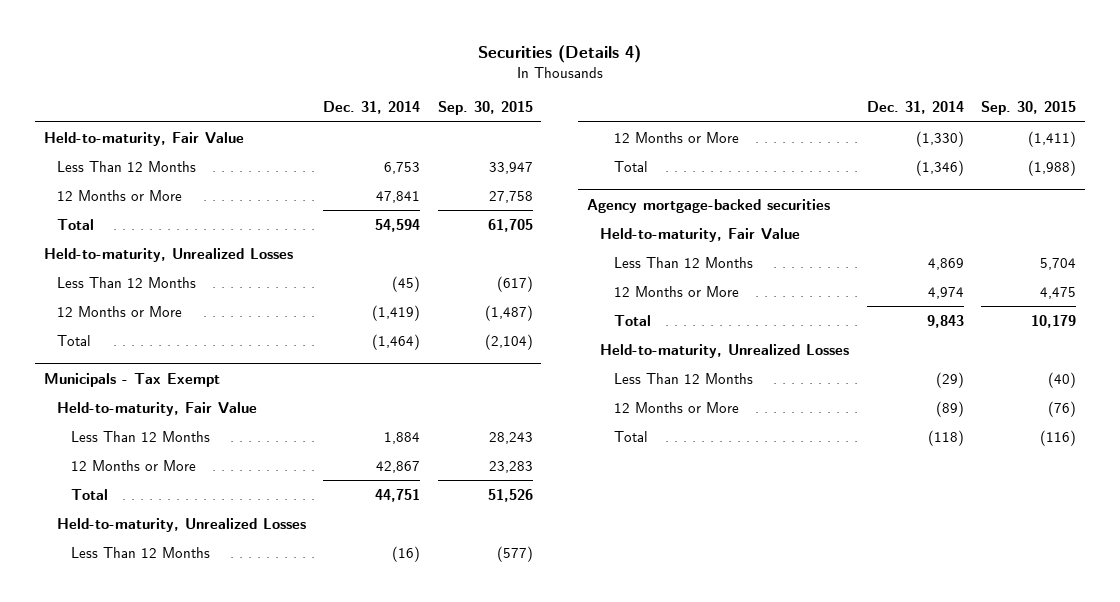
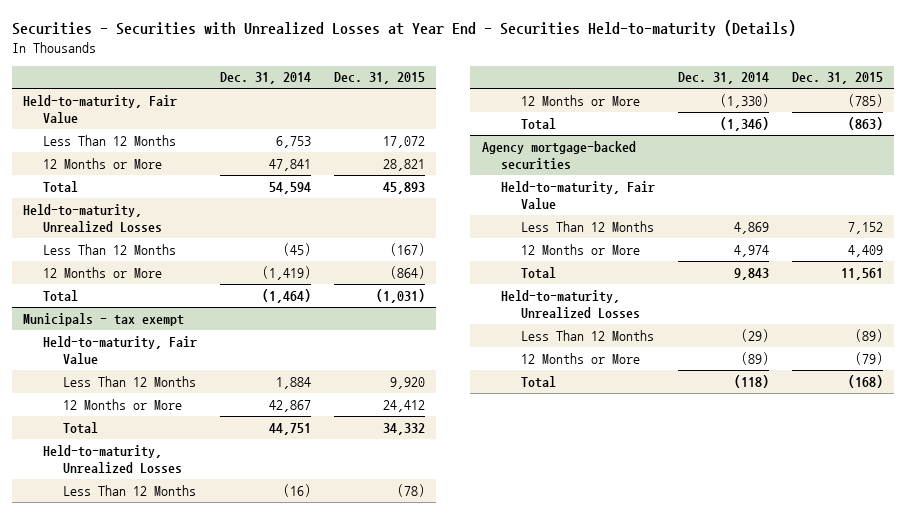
[477,44,641,63] Securities (Details 4) -> [12,20,797,37] Securities - Securities with Unrealized Losses at Year End - Securities Held-to-maturity (Details)
[437,101,533,116] Sep. 30, 2015 -> none
none -> [333,72,425,85] Dec. 31, 2015
[43,372,220,387] Municipals - Tax Exempt -> [23,312,185,326] Municipals - tax exempt

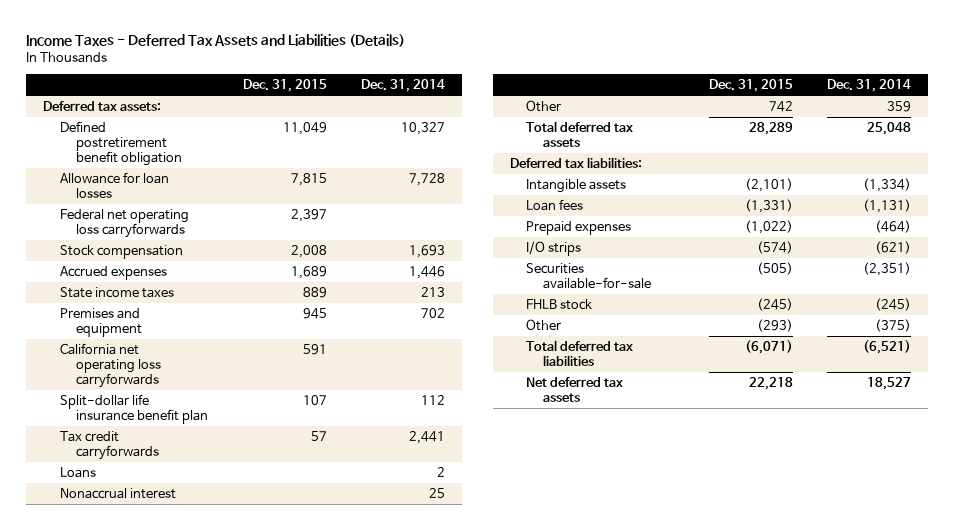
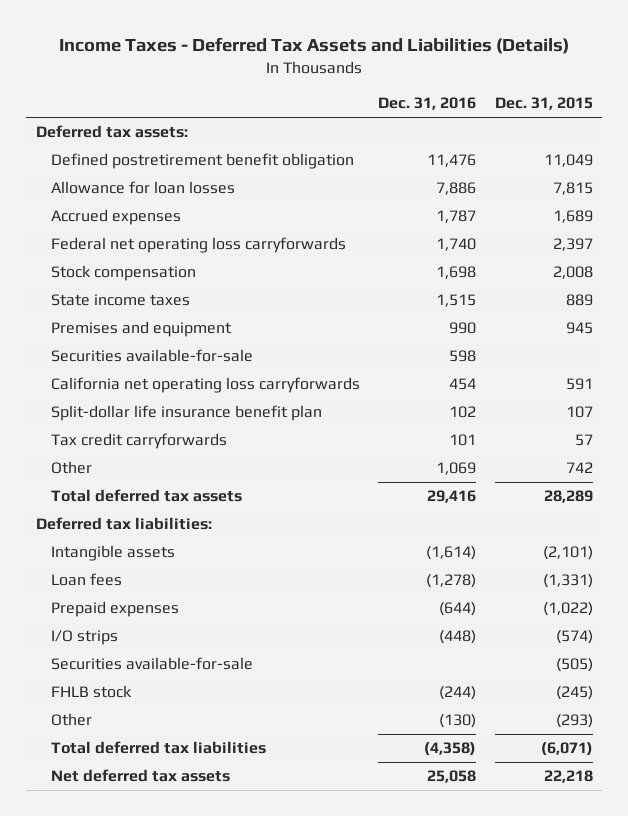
[360,79,445,93] Dec. 31, 2014 -> none
none -> [378,97,477,111] Dec. 31, 2016
[59,266,167,281] Accrued expenses -> [50,209,181,226] Accrued expenses
none -> [50,349,253,363] Securities available-for-sale
[59,467,96,479] Loans -> none
[59,488,176,500] Nonaccrual interest -> none

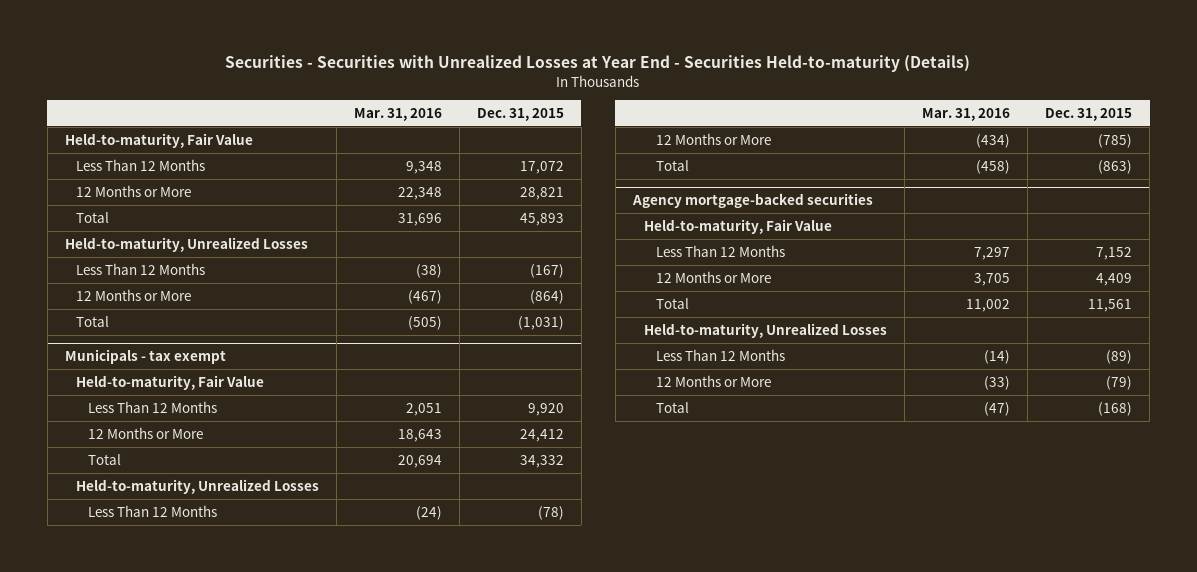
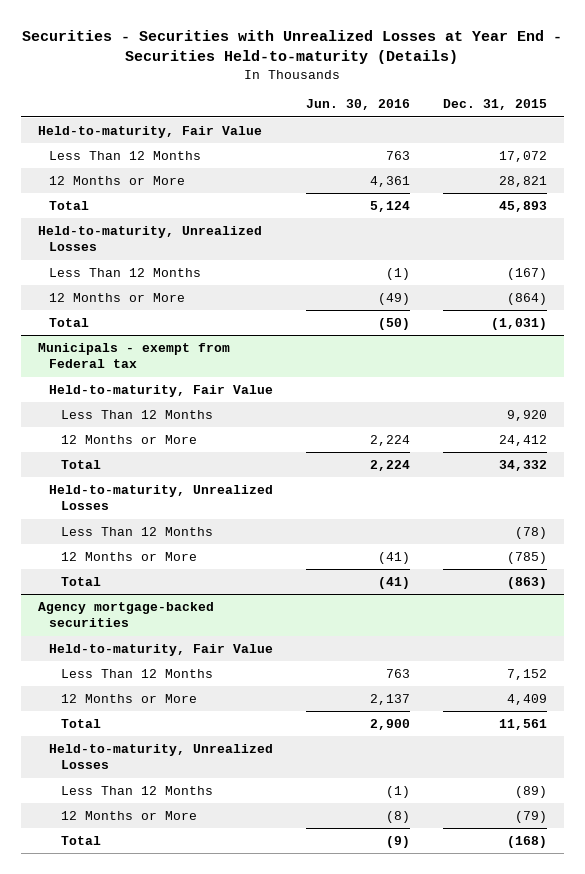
[354,107,443,121] Mar. 31, 2016 -> none
none -> [306,99,411,111] Jun. 30, 2016
[64,349,226,365] Municipals - tax exempt -> [37,342,230,369] Municipals - exempt from Federal tax

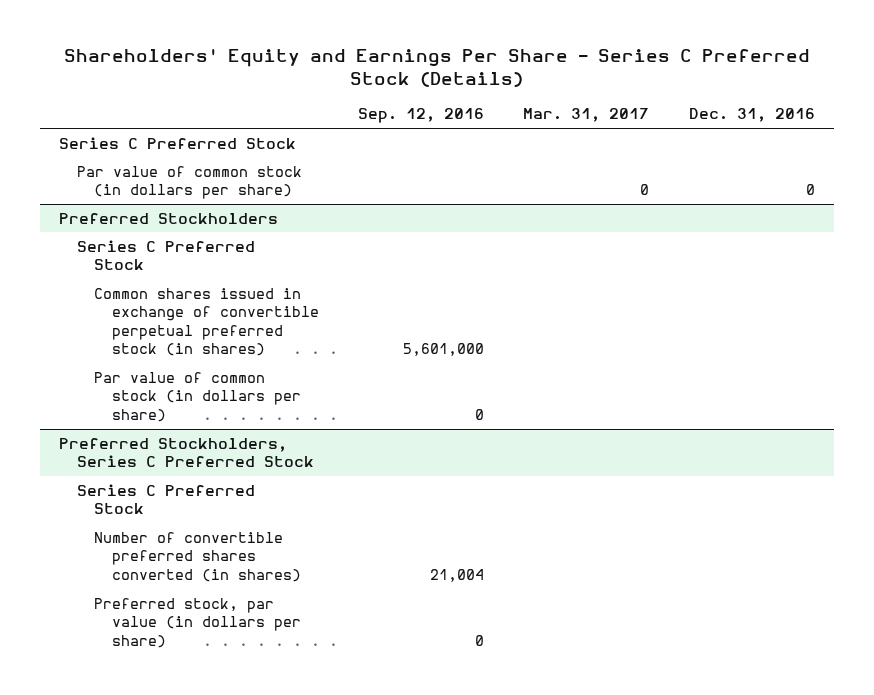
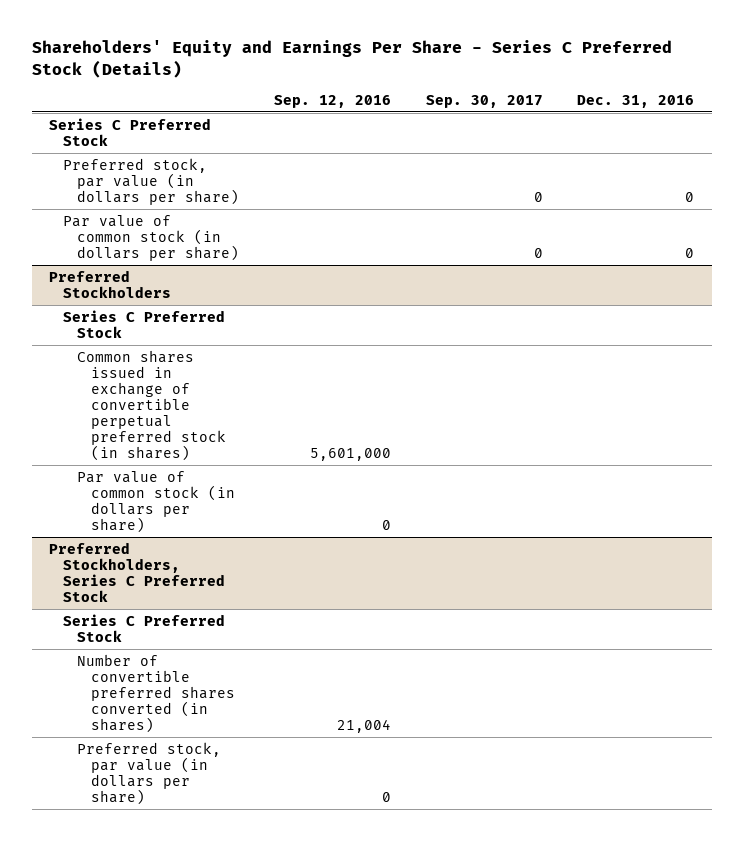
[523,108,650,123] Mar. 31, 2017 -> none
none -> [425,95,543,109] Sep. 30, 2017
none -> [63,157,240,205] Preferred stock, par value (in dollars per share)

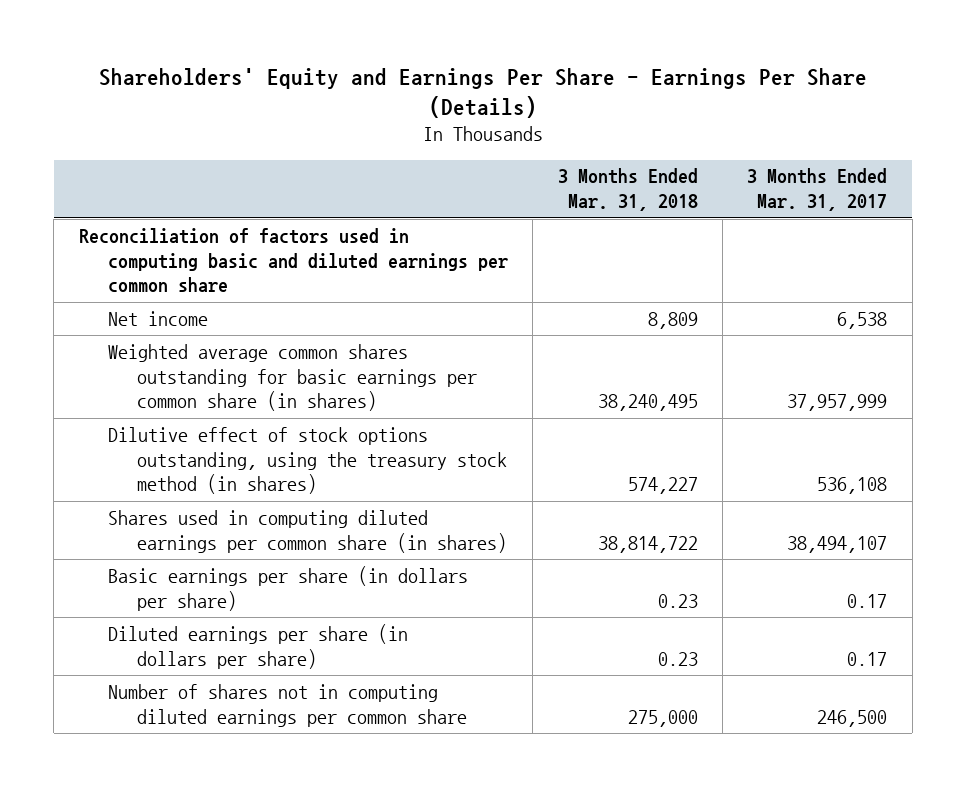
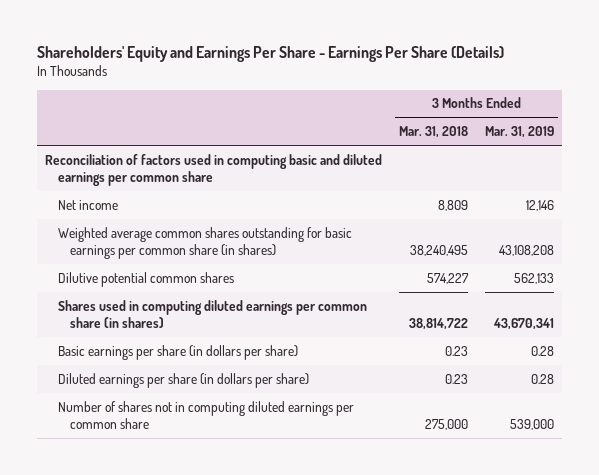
[747,168,888,212] 3 Months Ended Mar. 31, 2017 -> none
none -> [485,126,555,139] Mar. 31, 2019
[107,426,507,495] Dilutive effect of stock options outstanding, using the treasury stock method (in shares) -> [57,271,234,287] Dilutive potential common shares

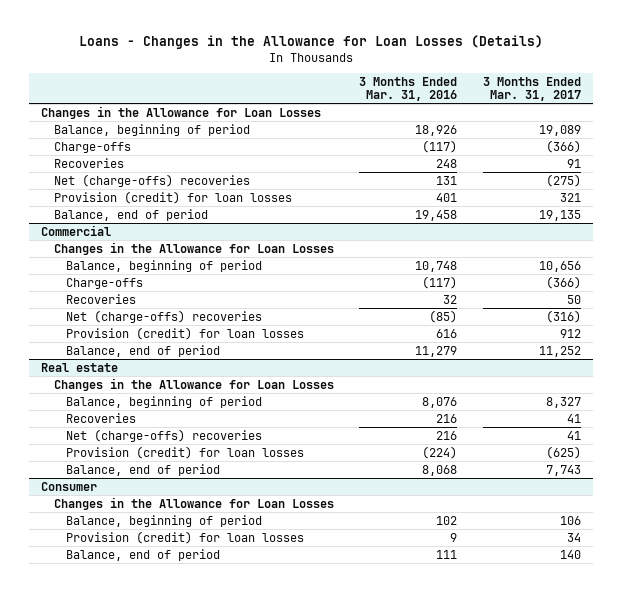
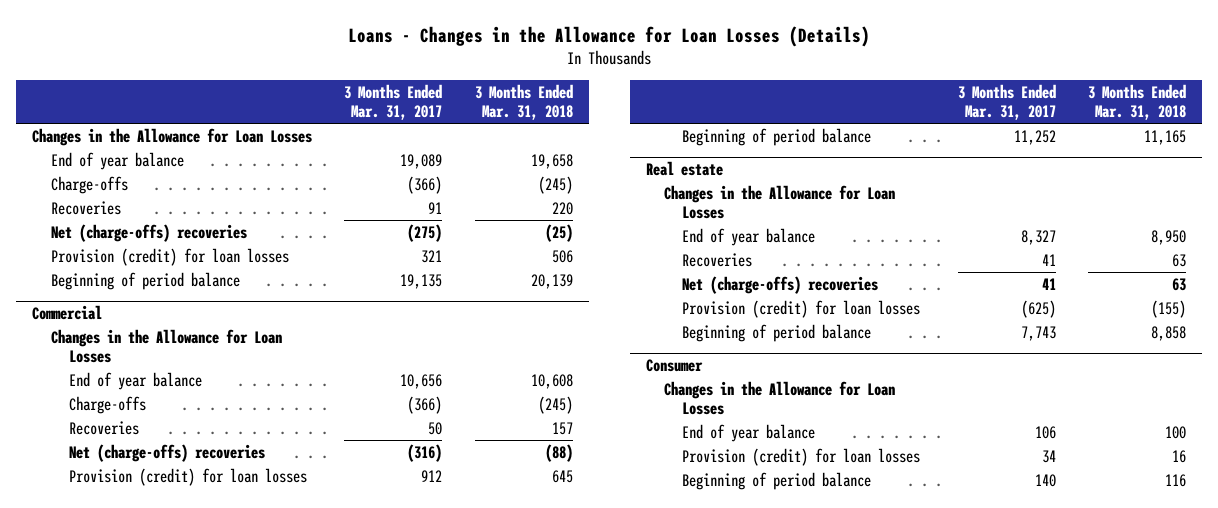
[359,76,458,101] 3 Months Ended Mar. 31, 2016 -> none
none -> [474,83,573,121] 3 Months Ended Mar. 31, 2018
[53,123,250,136] Balance, beginning of period -> [50,151,184,170] End of year balance
[53,208,208,221] Balance, end of period -> [50,271,240,290] Beginning of period balance
[66,259,263,272] Balance, beginning of period -> [68,371,202,390] End of year balance
[66,344,221,357] Balance, end of period -> [682,127,872,146] Beginning of period balance
[66,395,263,408] Balance, beginning of period -> [682,227,816,246] End of year balance
[66,463,221,476] Balance, end of period -> [682,323,872,342] Beginning of period balance
[66,514,263,527] Balance, beginning of period -> [682,423,816,442] End of year balance
[66,548,221,561] Balance, end of period -> [682,471,872,490] Beginning of period balance

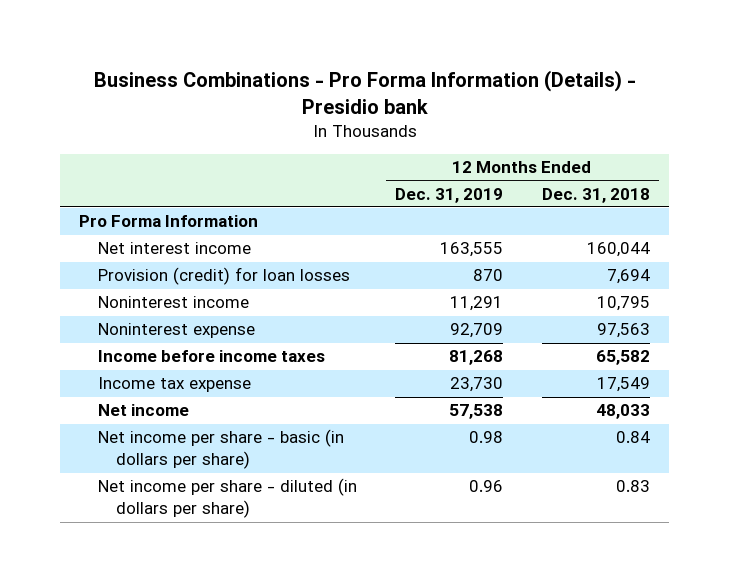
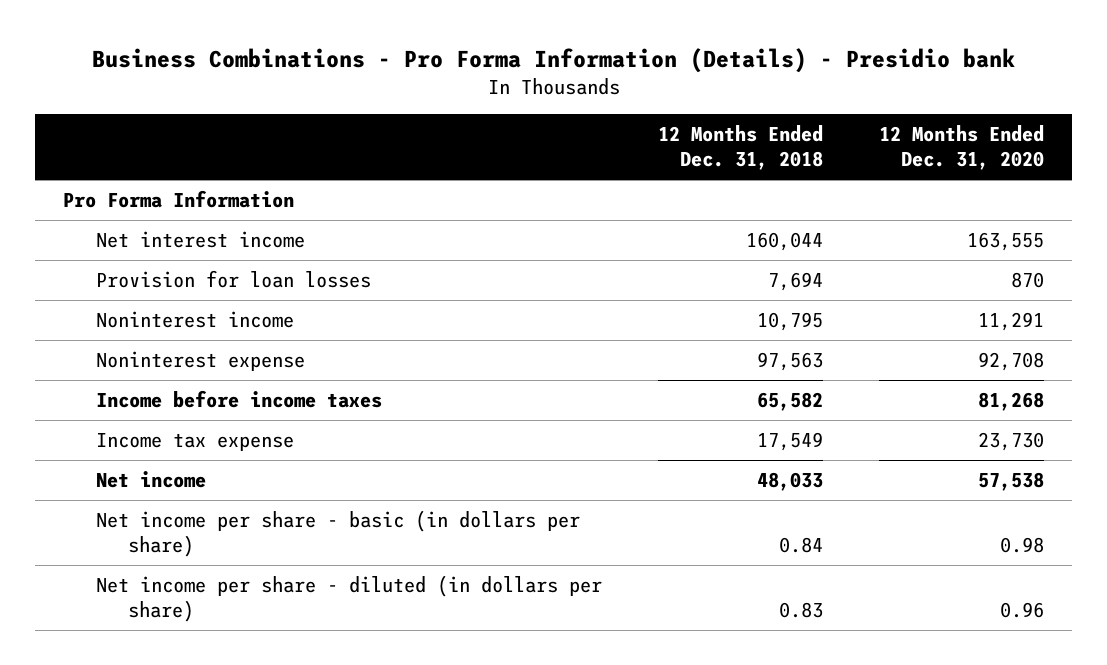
[395,187,504,203] Dec. 31, 2019 -> none
none -> [878,125,1044,171] 12 Months Ended Dec. 31, 2020
[97,267,350,286] Provision (credit) for loan losses -> [95,270,371,289] Provision for loan losses

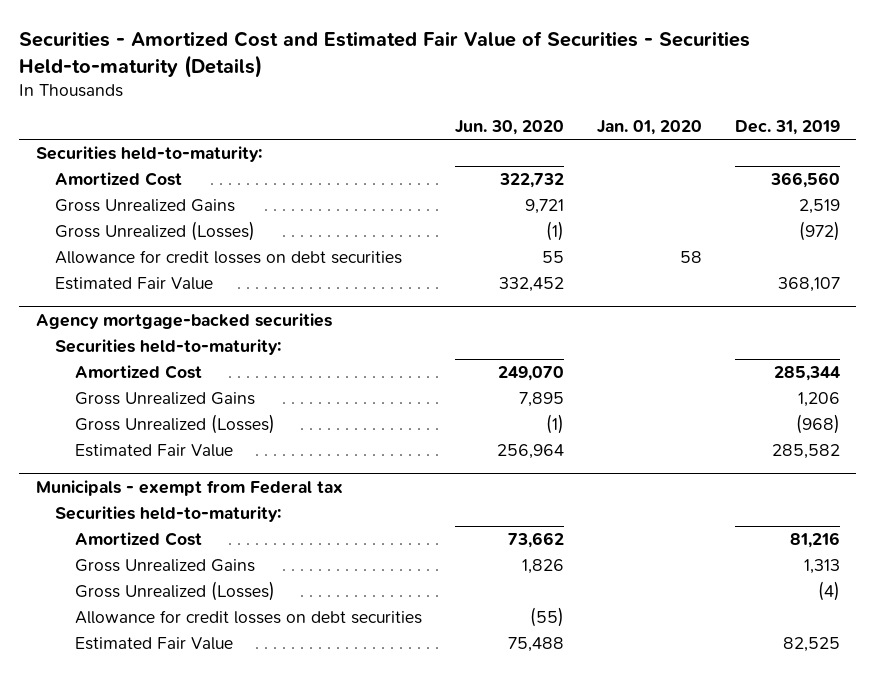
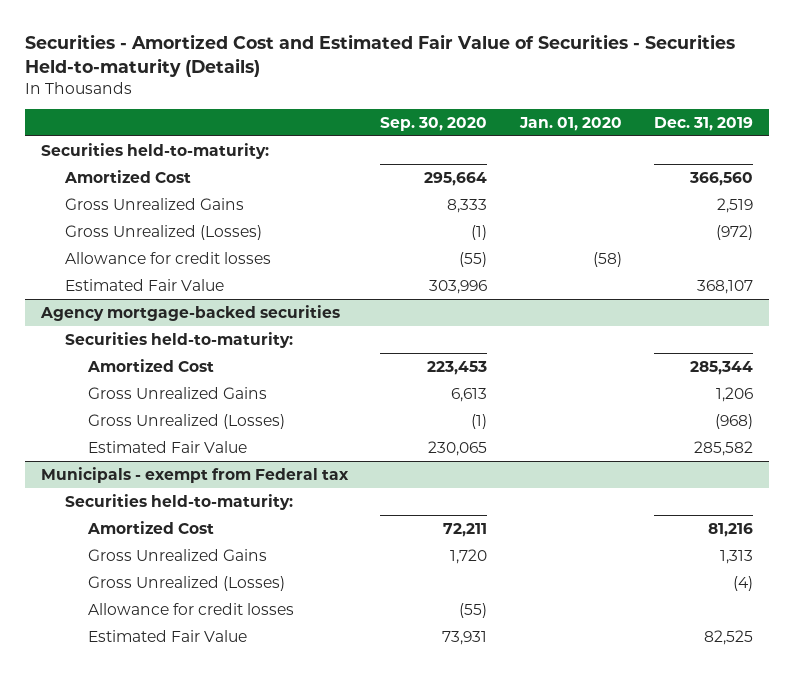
[455,120,565,136] Jun. 30, 2020 -> none
none -> [380,116,488,131] Sep. 30, 2020
[55,249,403,264] Allowance for credit losses on debt securities -> [64,251,271,264] Allowance for credit losses
[680,250,703,263] 58 -> [592,251,622,267] (58)
[75,609,423,624] Allowance for credit losses on debt securities -> [88,602,295,615] Allowance for credit losses

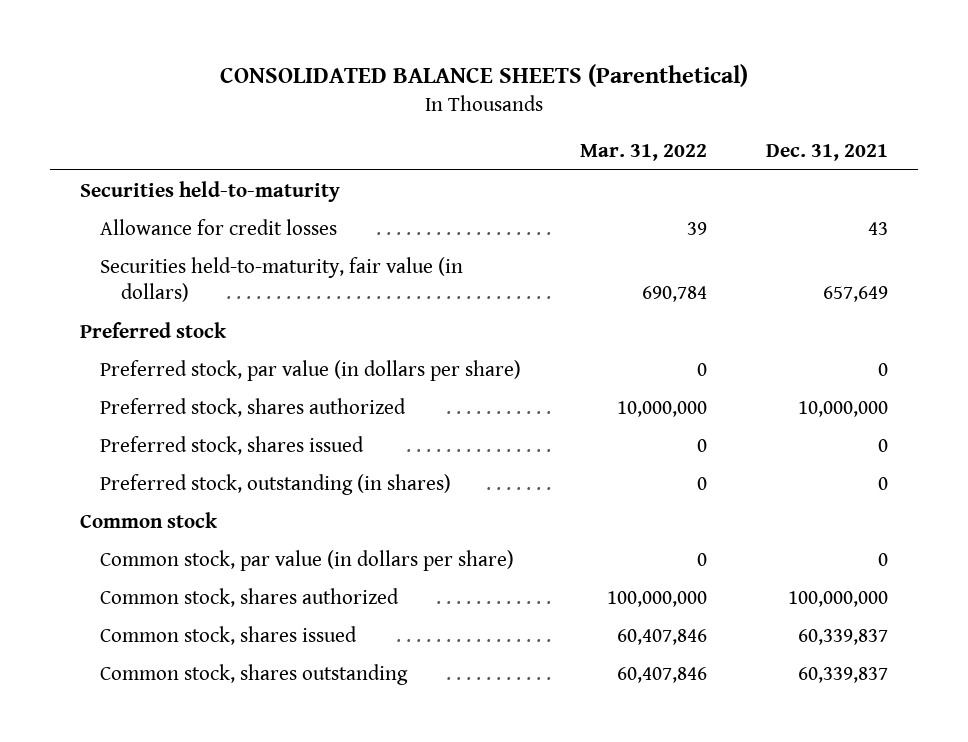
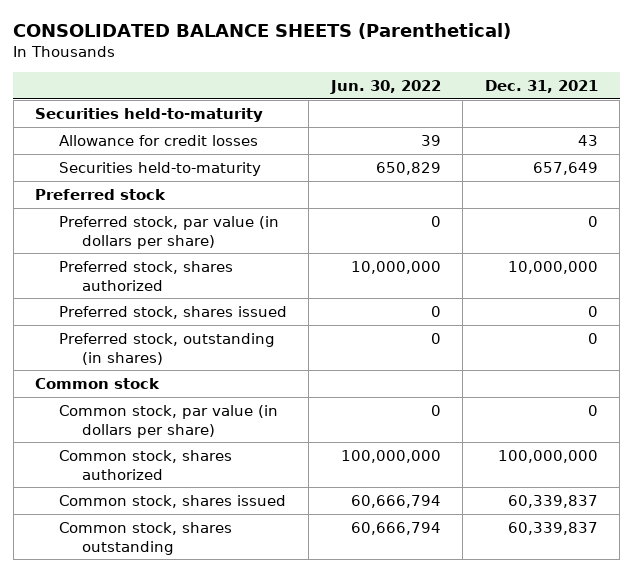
[580,143,708,161] Mar. 31, 2022 -> none
none -> [329,80,441,95] Jun. 30, 2022
[100,256,464,302] Securities held-to-maturity, fair value (in dollars) -> [58,161,261,176] Securities held-to-maturity

